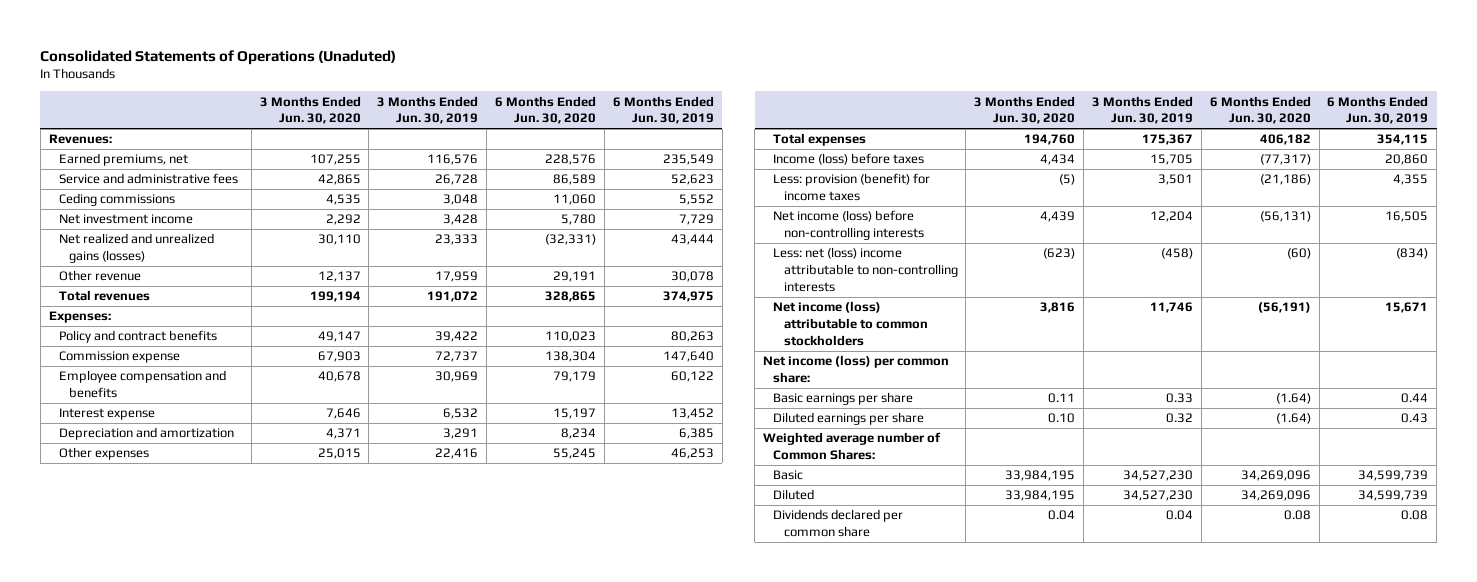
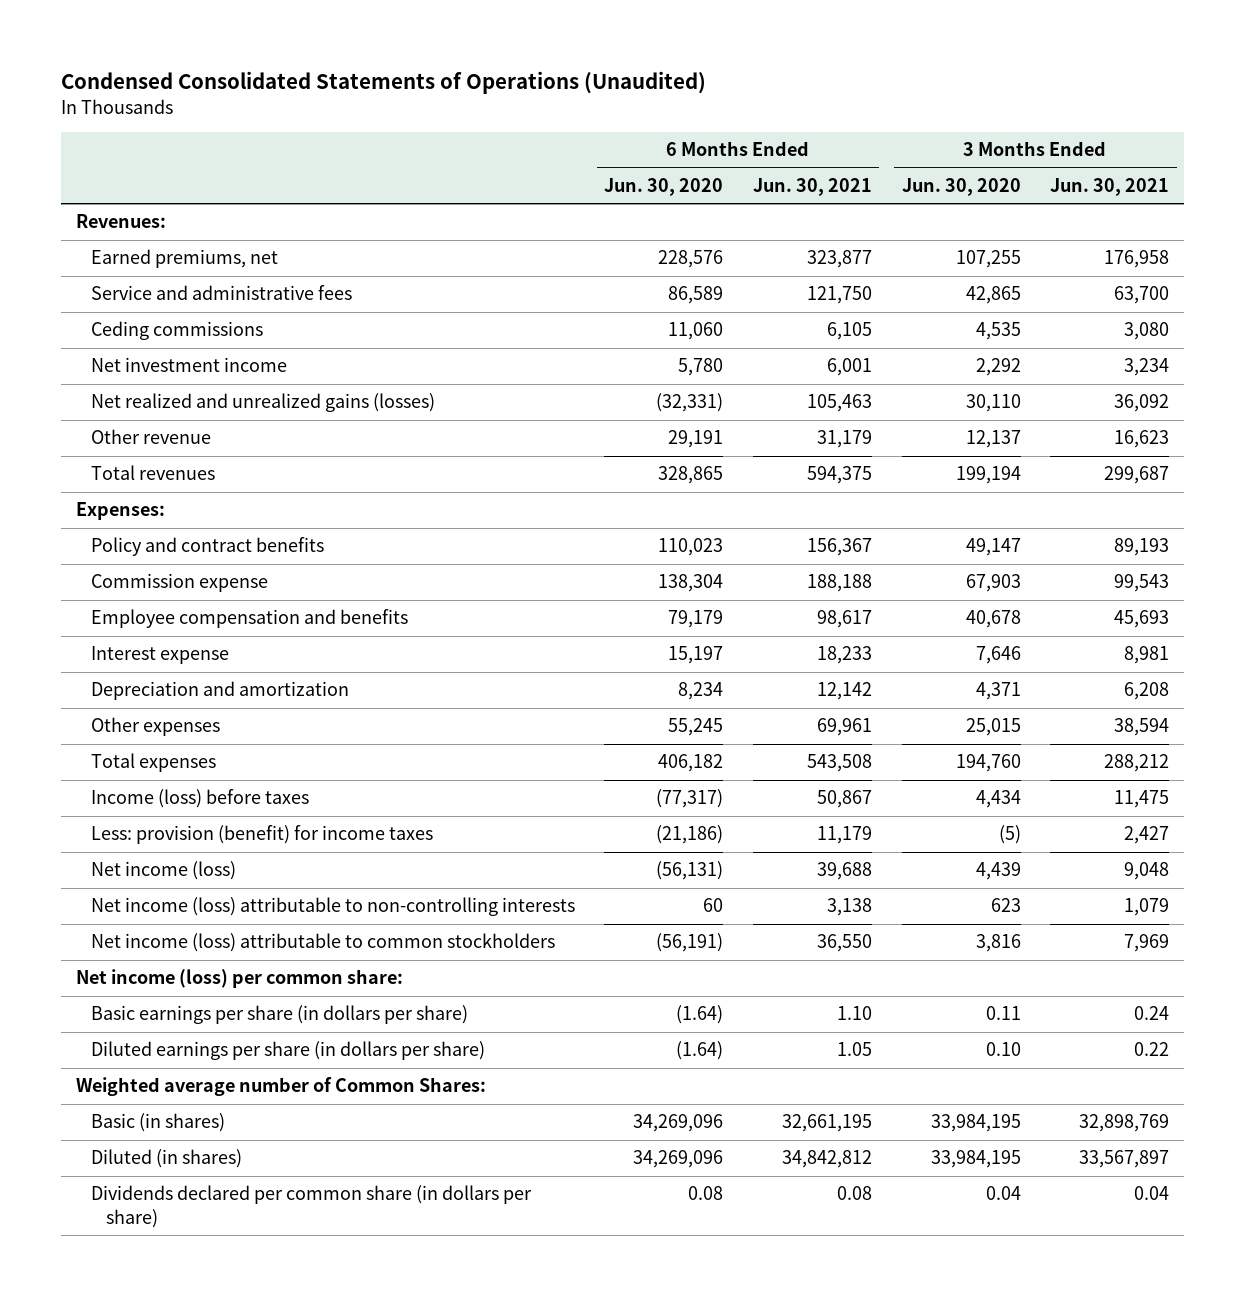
[40,49,397,65] Consolidated Statements of Operations (Unaduted) -> [61,71,707,95] Condensed Consolidated Statements of Operations (Unaudited)
[377,95,479,125] 3 Months Ended Jun. 30, 2019 -> none
[612,95,714,125] 6 Months Ended Jun. 30, 2019 -> none
none -> [752,177,872,196] Jun. 30, 2021
none -> [1050,177,1170,196] Jun. 30, 2021
[773,210,924,241] Net income (loss) before non-controlling interests -> [90,861,236,881] Net income (loss)
[773,247,958,292] Less: net (loss) income attributable to non-controlling interests -> [90,897,575,917] Net income (loss) attributable to non-controlling interests
[1043,248,1076,260] (623) -> [990,898,1021,913] 623
[1286,248,1311,260] (60) -> [703,898,724,913] 60
[773,392,914,406] Basic earnings per share -> [90,1005,468,1025] Basic earnings per share (in dollars per share)
[773,412,925,426] Diluted earnings per share -> [90,1041,485,1061] Diluted earnings per share (in dollars per share)
[773,470,804,481] Basic -> [90,1113,225,1133] Basic (in shares)
[773,489,815,501] Diluted -> [90,1149,242,1169] Diluted (in shares)
[773,509,904,538] Dividends declared per common share -> [90,1185,532,1228] Dividends declared per common share (in dollars per share)

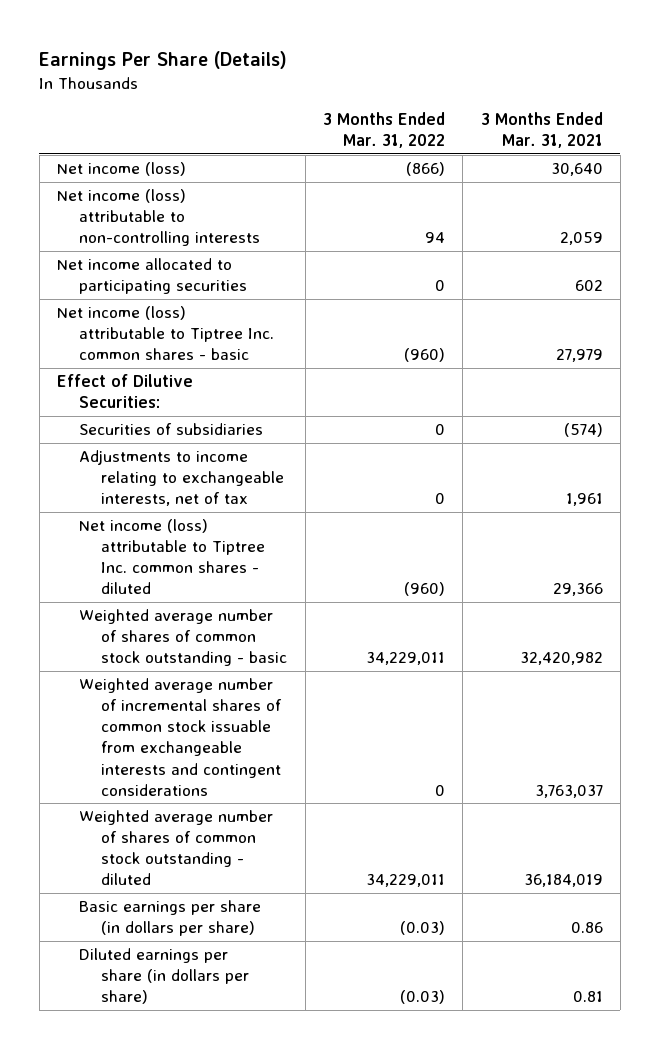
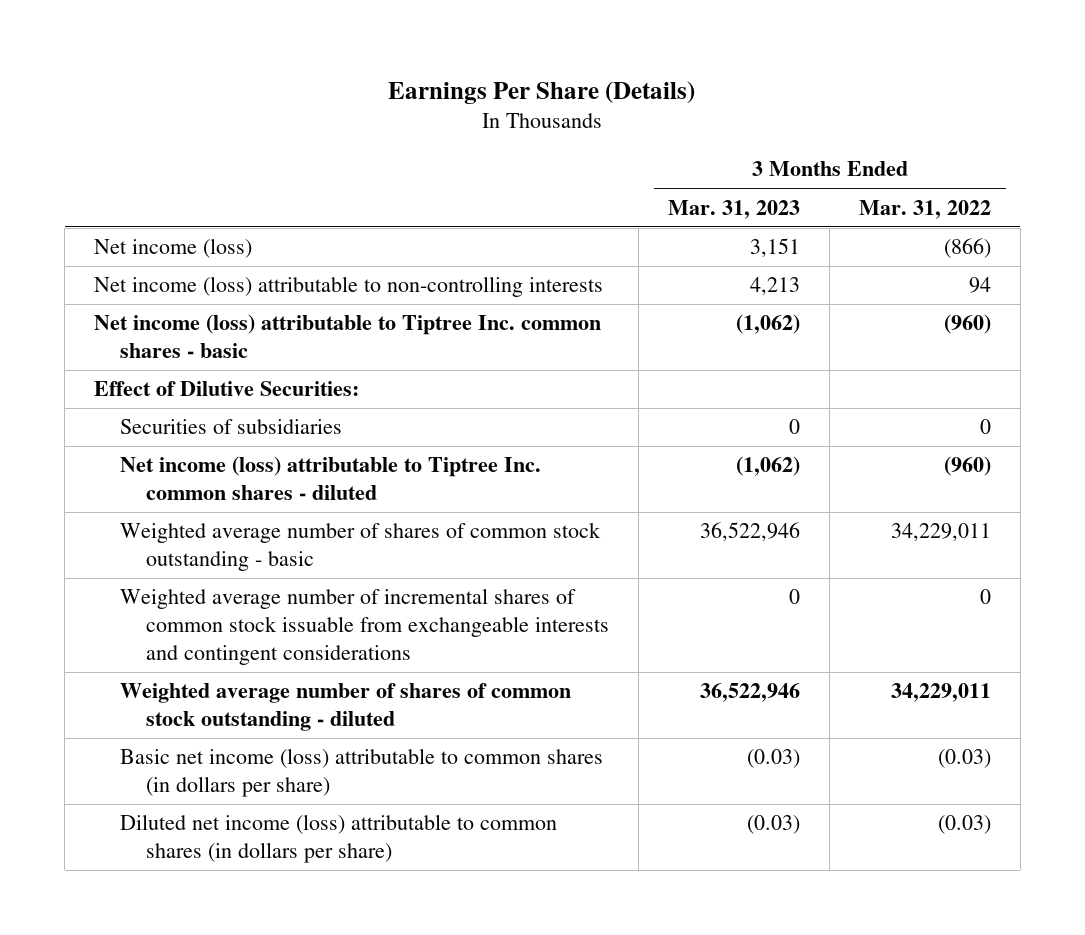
[480,112,603,149] 3 Months Ended Mar. 31, 2021 -> none
none -> [668,199,801,219] Mar. 31, 2023
[57,258,248,295] Net income allocated to participating securities -> none
[79,450,285,507] Adjustments to income relating to exchangeable interests, net of tax -> none
[79,900,262,937] Basic earnings per share (in dollars per share) -> [120,748,604,798] Basic net income (loss) attributable to common shares (in dollars per share)
[79,948,250,1005] Diluted earnings per share (in dollars per share) -> [120,814,558,864] Diluted net income (loss) attributable to common shares (in dollars per share)

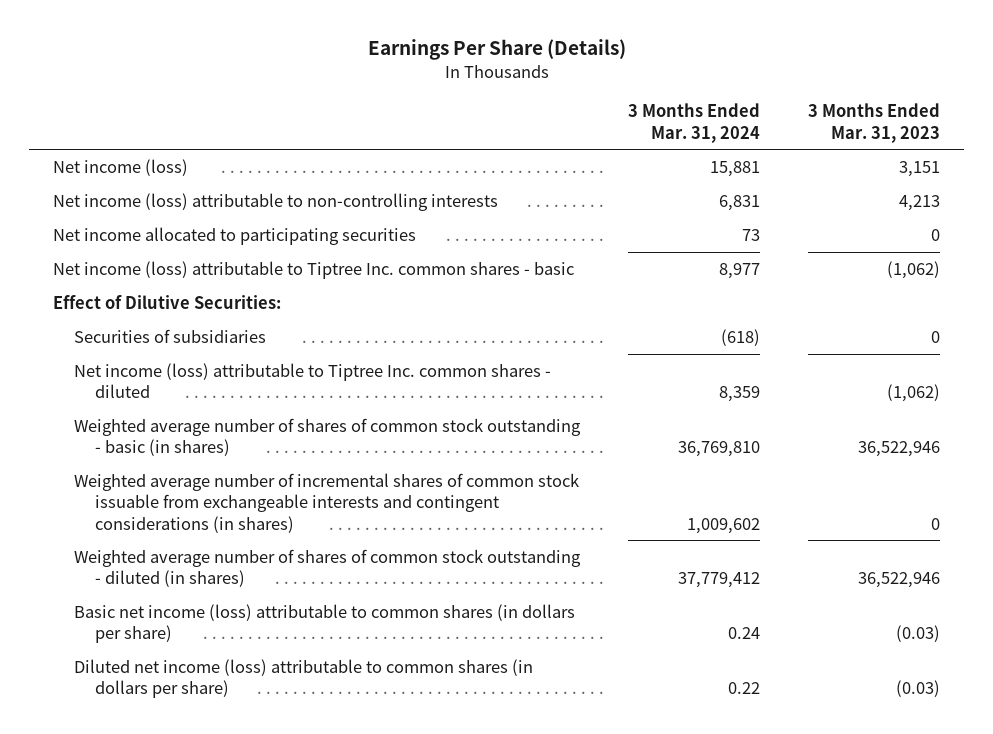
[859,199,992,219] Mar. 31, 2022 -> none
none -> [628,103,761,143] 3 Months Ended Mar. 31, 2024
none -> [53,226,417,245] Net income allocated to participating securities
[120,522,602,572] Weighted average number of shares of common stock outstanding - basic -> [74,417,582,457] Weighted average number of shares of common stock outstanding - basic (in shares)
[120,588,610,666] Weighted average number of incremental shares of common stock issuable from exchangeable interests and contingent considerations -> [74,472,580,533] Weighted average number of incremental shares of common stock issuable from exchangeable interests and contingent considerations (in shares)
[120,683,572,732] Weighted average number of shares of common stock outstanding - diluted -> [74,548,582,588] Weighted average number of shares of common stock outstanding - diluted (in shares)

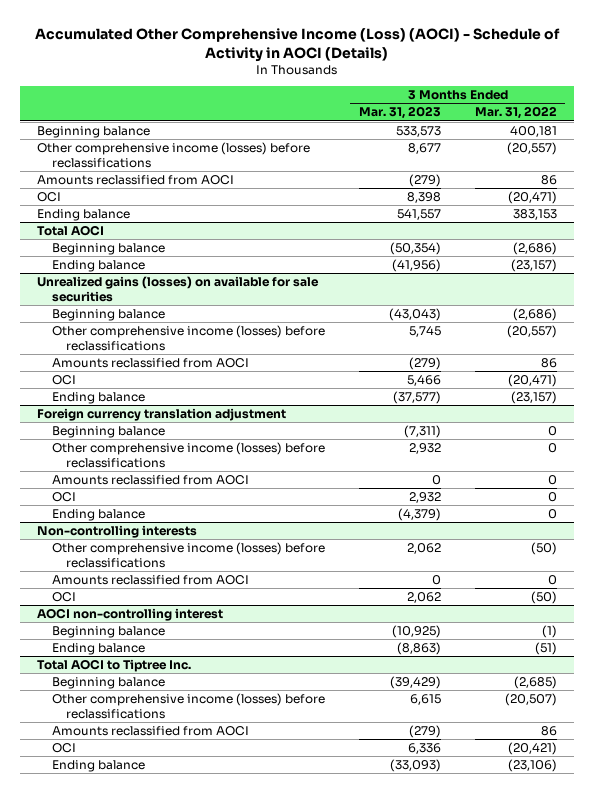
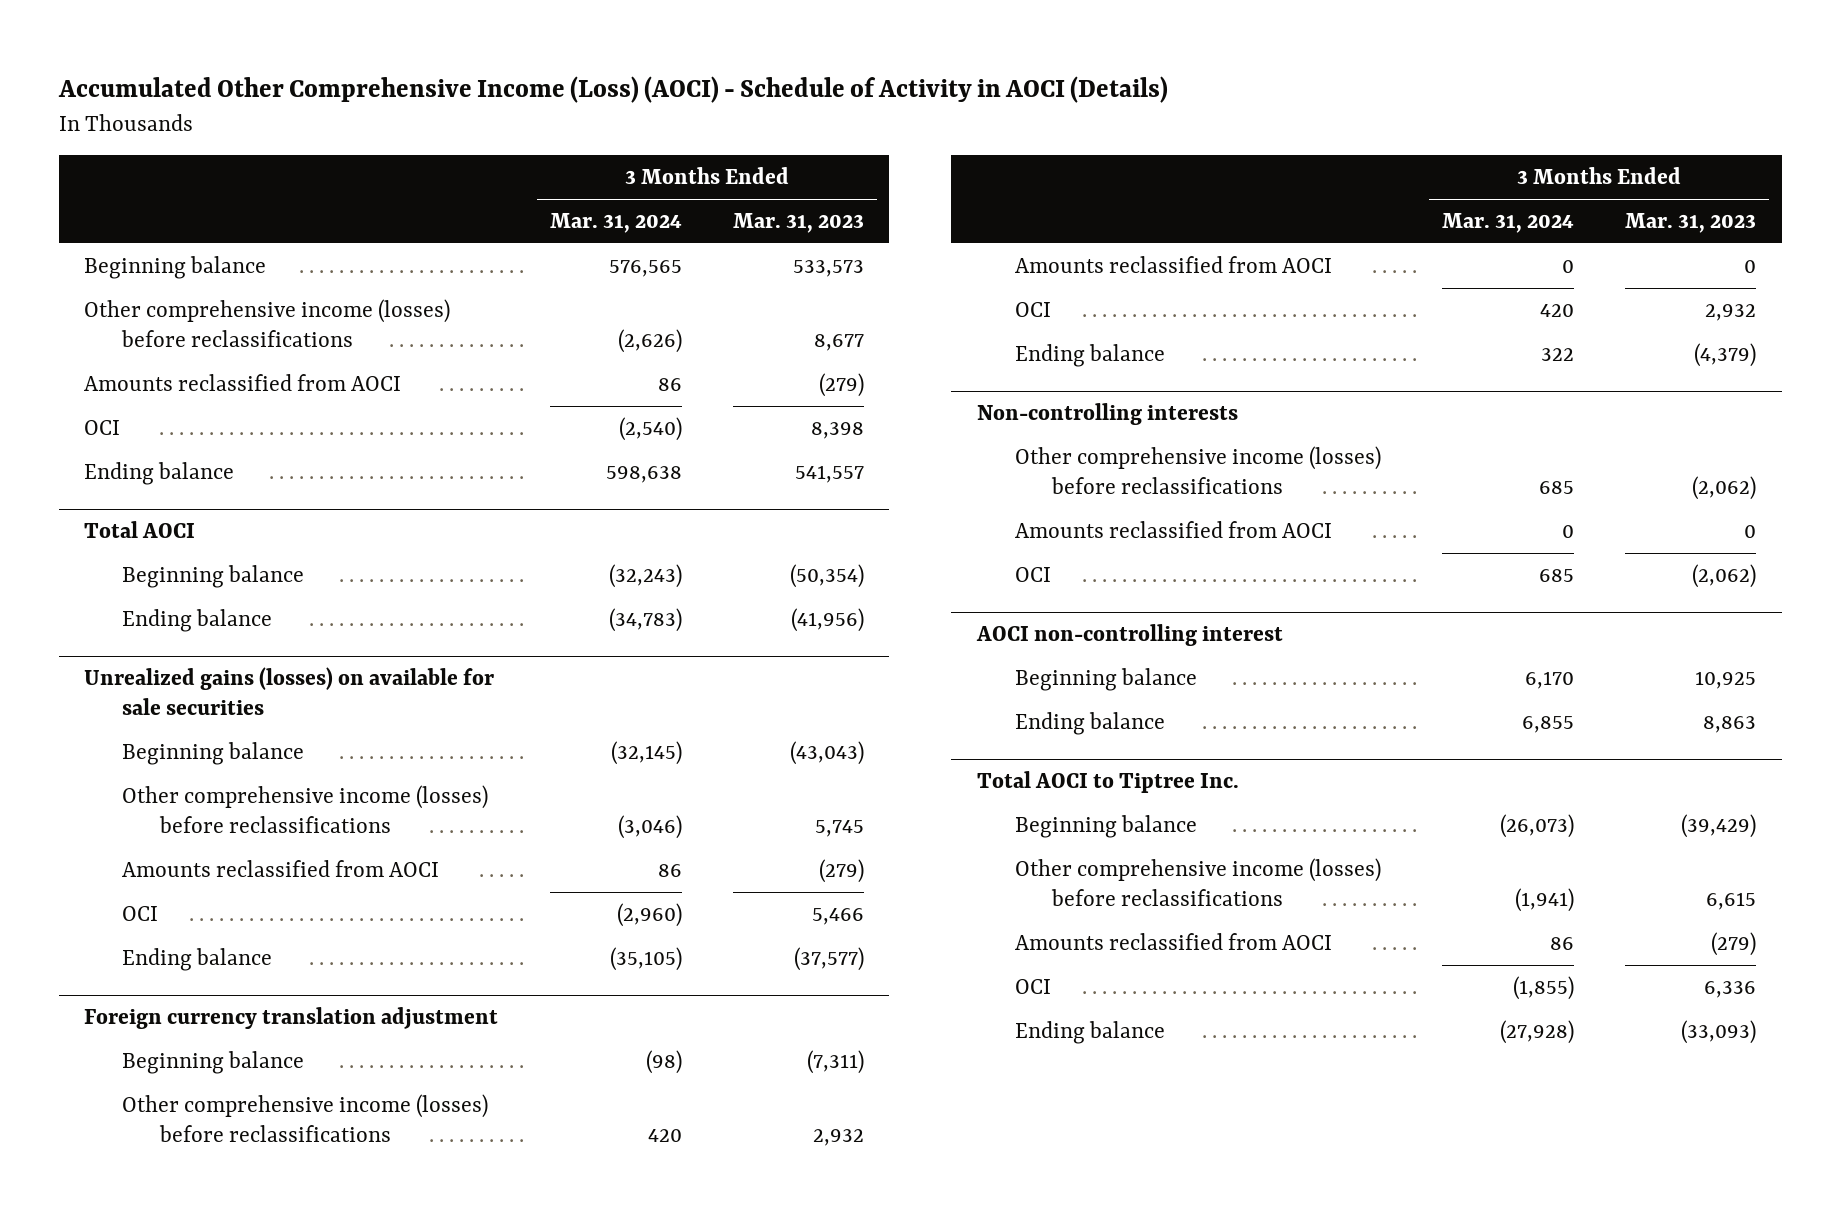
[474,106,557,120] Mar. 31, 2022 -> none
none -> [549,212,682,233] Mar. 31, 2024
[406,543,441,555] 2,062 -> [1692,475,1757,500] (2,062)
[406,592,441,604] 2,062 -> [1692,563,1757,588] (2,062)
[391,625,441,639] (10,925) -> [1695,670,1757,689] 10,925
[396,642,441,656] (8,863) -> [1703,715,1757,733] 8,863

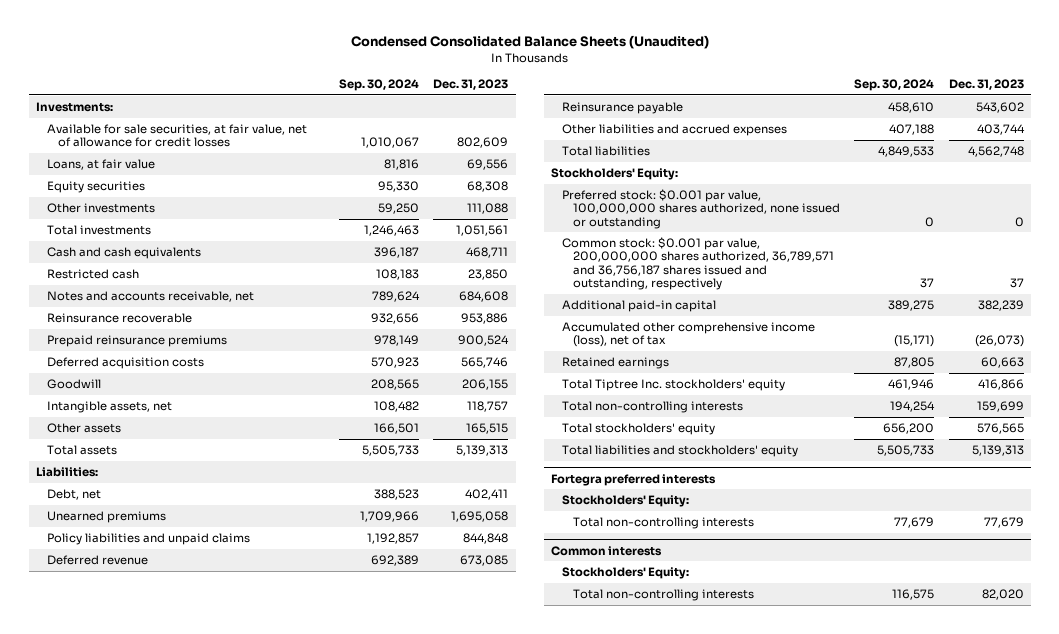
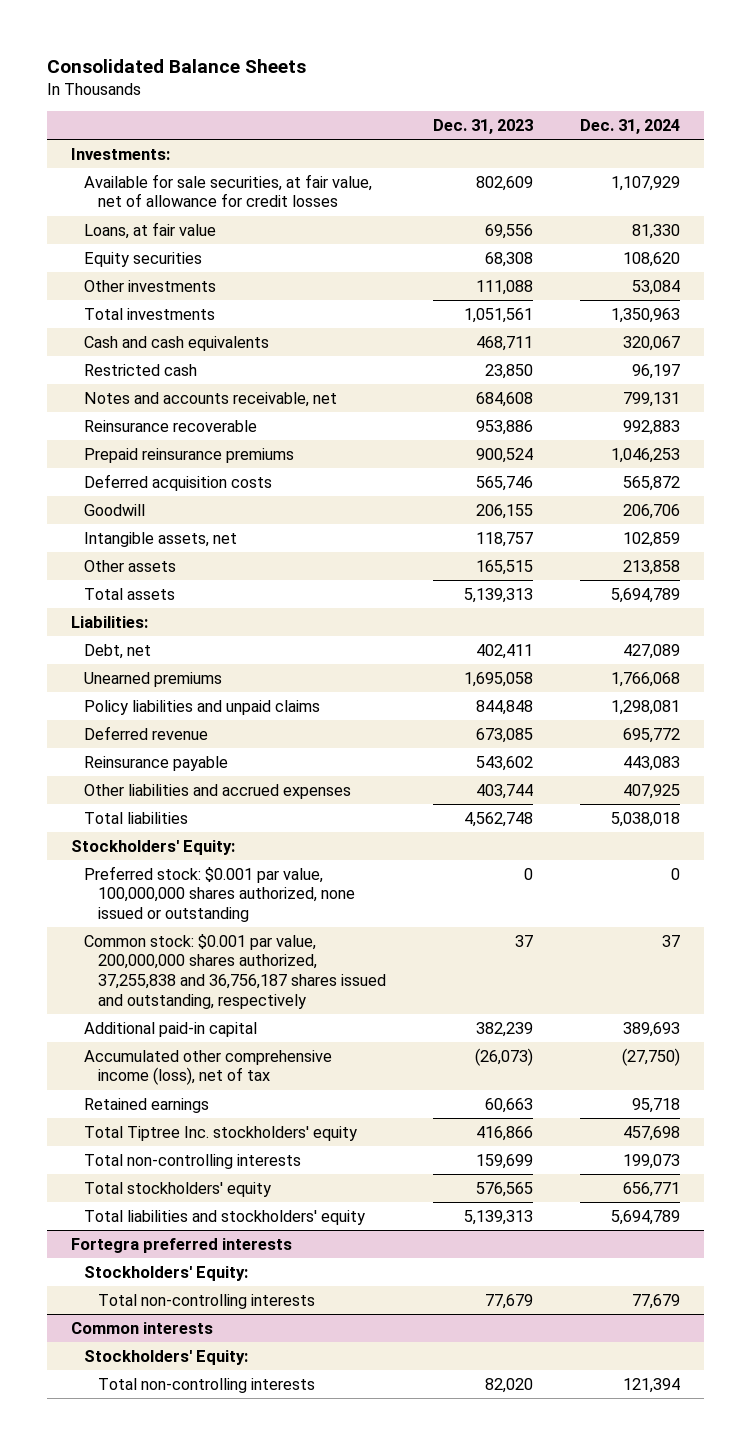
[350,35,709,50] Condensed Consolidated Balance Sheets (Unaudited) -> [47,58,307,73] Consolidated Balance Sheets
[339,78,420,91] Sep. 30, 2024 -> none
none -> [580,118,681,134] Dec. 31, 2024
[562,236,835,290] Common stock: $0.001 par value, 200,000,000 shares authorized, 36,789,571 and 36,756,187 shares issued and outstanding, respectively -> [84,933,386,1009] Common stock: $0.001 par value, 200,000,000 shares authorized, 37,255,838 and 36,756,187 shares issued and outstanding, respectively

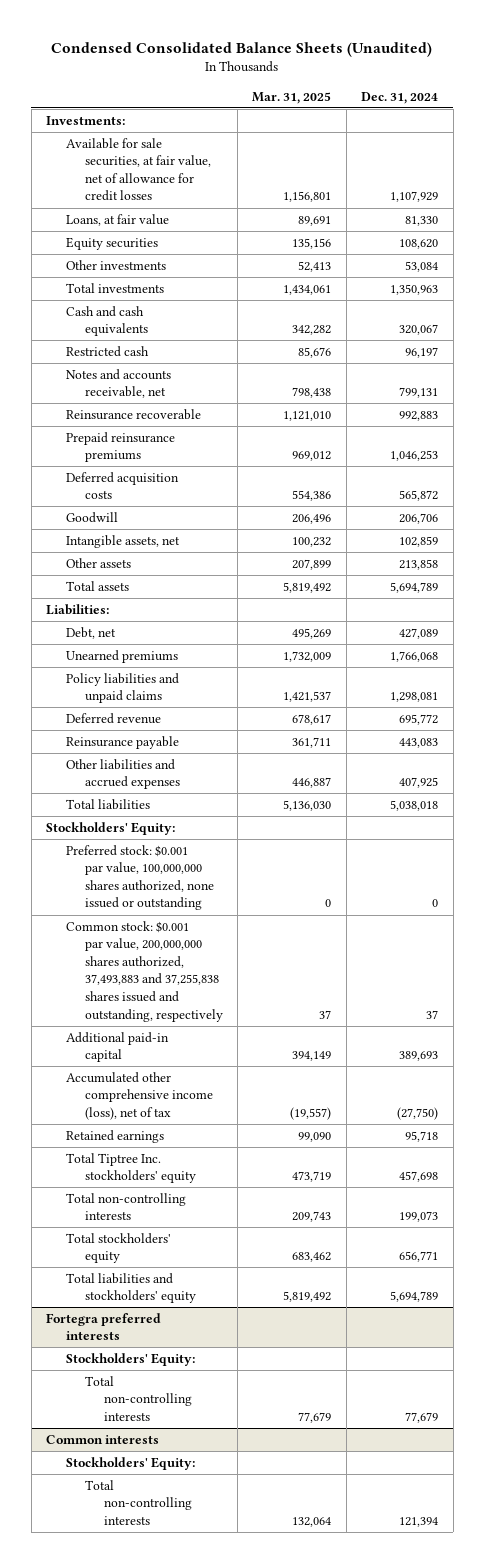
[47,58,307,73] Consolidated Balance Sheets -> [51,41,433,57] Condensed Consolidated Balance Sheets (Unaudited)
[432,118,533,134] Dec. 31, 2023 -> none
none -> [252,91,332,104] Mar. 31, 2025
[84,933,386,1009] Common stock: $0.001 par value, 200,000,000 shares authorized, 37,255,838 and 36,756,187 shares issued and outstanding, respectively -> [65,920,223,1022] Common stock: $0.001 par value, 200,000,000 shares authorized, 37,493,883 and 37,255,838 shares issued and outstanding, respectively

